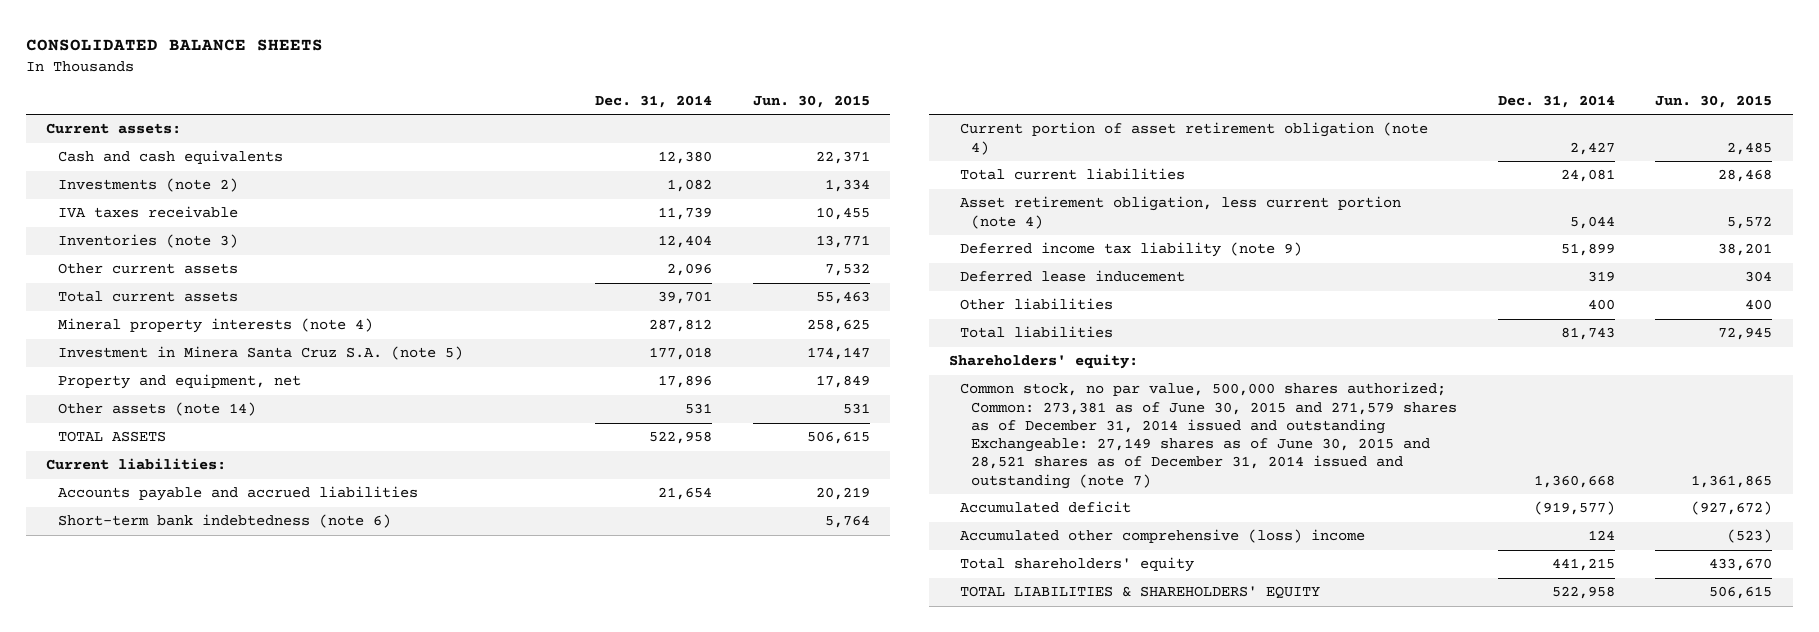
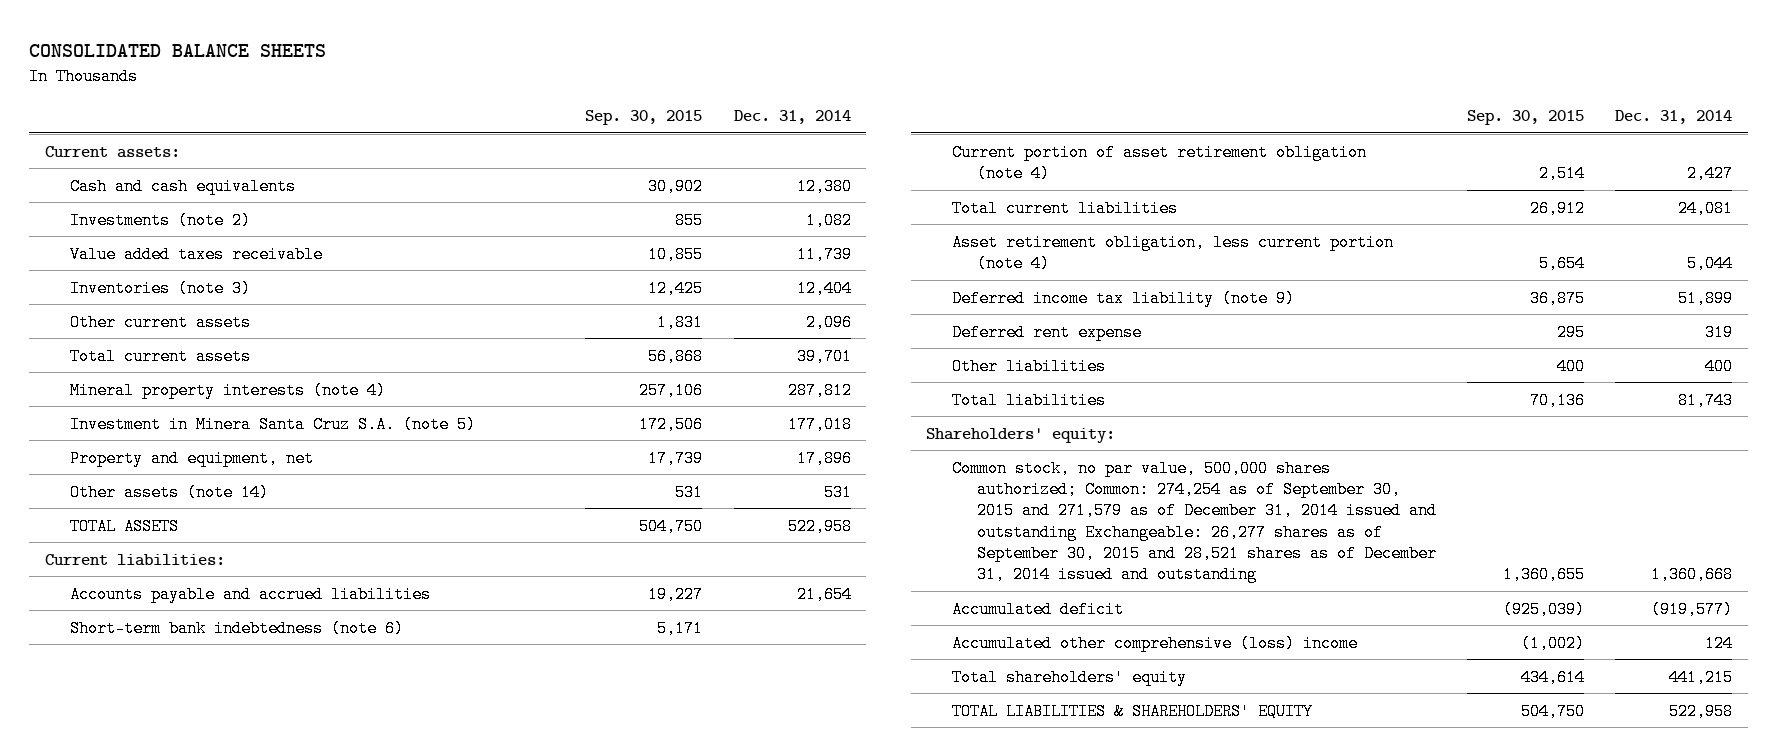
[752,94,870,108] Jun. 30, 2015 -> none
none -> [585,109,703,125] Sep. 30, 2015
[57,206,238,219] IVA taxes receivable -> [69,245,323,263] Value added taxes receivable
[960,270,1186,283] Deferred lease inducement -> [951,323,1142,341] Deferred rent expense
[960,382,1458,489] Common stock, no par value, 500,000 shares authorized; Common: 273,381 as of June 30, 2015 and 271,579 shares as of December 31, 2014 issued and outstanding Exchangeable: 27,149 shares as of June 30, 2015 and 28,521 shares as of December 31, 2014 issued and outstanding (note 7) -> [951,459,1437,584] Common stock, no par value, 500,000 shares authorized; Common: 274,254 as of September 30, 2015 and 271,579 as of December 31, 2014 issued and outstanding Exchangeable: 26,277 shares as of September 30, 2015 and 28,521 shares as of December 31, 2014 issued and outstanding

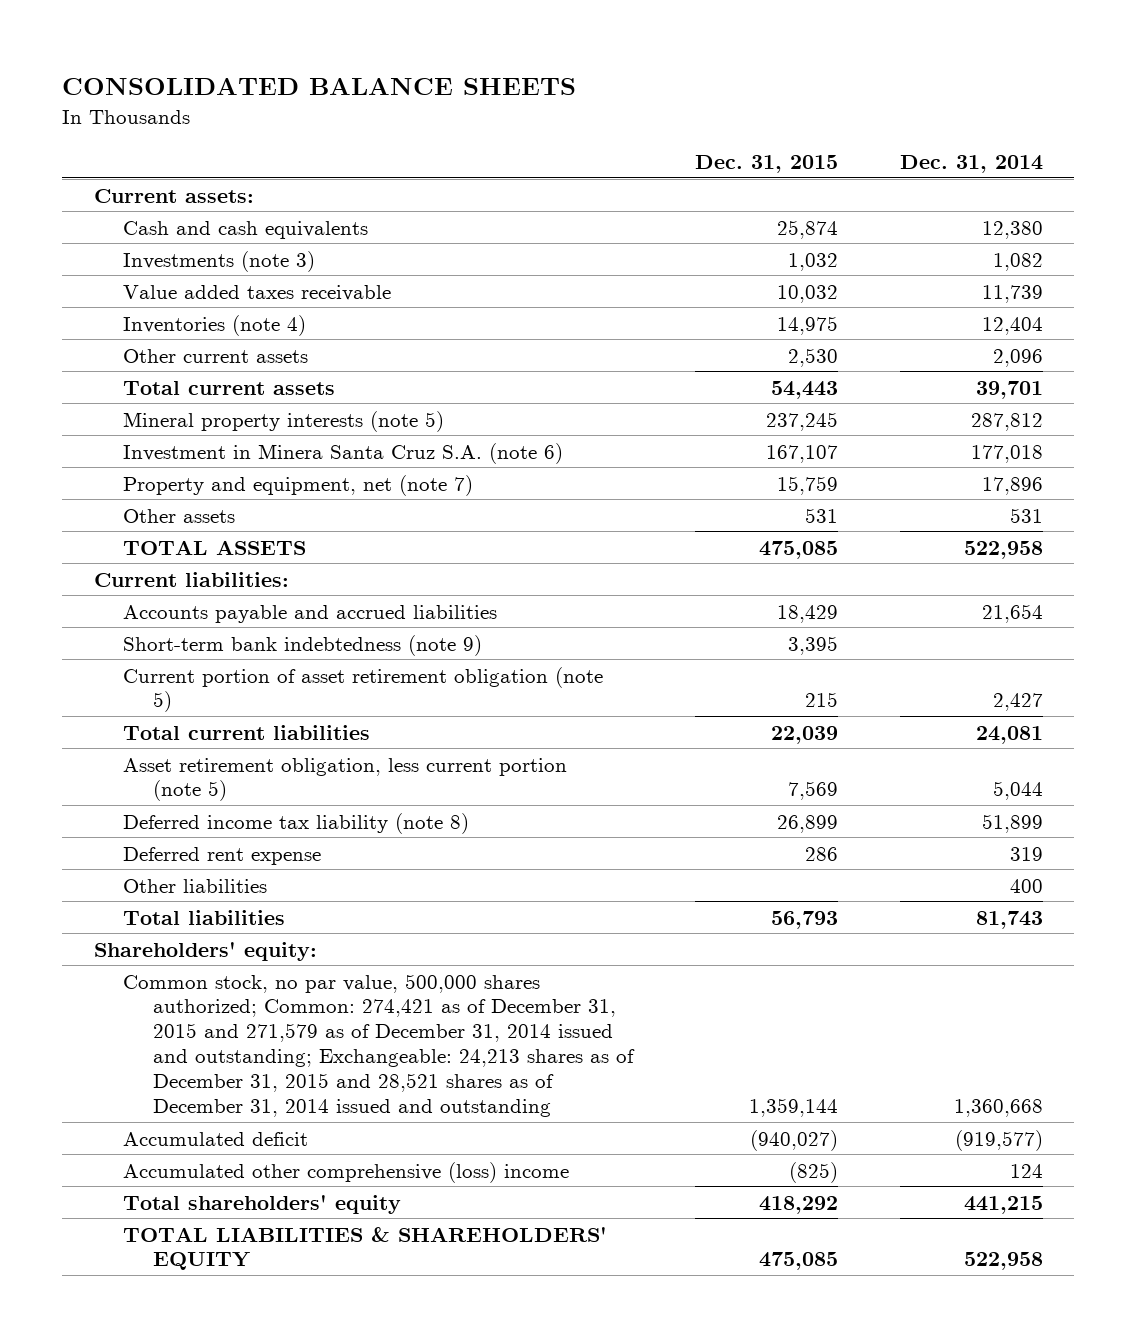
[585,109,703,125] Sep. 30, 2015 -> none
none -> [694,154,838,173] Dec. 31, 2015
[69,211,251,229] Investments (note 2) -> [123,250,316,272] Investments (note 3)
[69,279,251,297] Inventories (note 3) -> [123,314,307,336] Inventories (note 4)
[69,381,386,399] Mineral property interests (note 4) -> [123,410,445,432] Mineral property interests (note 5)
[69,415,476,433] Investment in Minera Santa Cruz S.A. (note 5) -> [123,442,564,464] Investment in Minera Santa Cruz S.A. (note 6)
[69,449,314,467] Property and equipment, net -> [123,474,474,496] Property and equipment, net (note 7)
[69,483,269,501] Other assets (note 14) -> [123,508,236,523] Other assets
[69,619,404,637] Short-term bank indebtedness (note 6) -> [123,634,483,656] Short-term bank indebtedness (note 9)
[951,143,1367,182] Current portion of asset retirement obligation (note 4) -> [123,666,604,713] Current portion of asset retirement obligation (note 5)
[951,233,1394,272] Asset retirement obligation, less current portion (note 4) -> [123,757,568,802] Asset retirement obligation, less current portion (note 5)
[951,289,1295,307] Deferred income tax liability (note 9) -> [123,812,470,834] Deferred income tax liability (note 8)
[951,459,1437,584] Common stock, no par value, 500,000 shares authorized; Common: 274,254 as of September 30, 2015 and 271,579 as of December 31, 2014 issued and outstanding Exchangeable: 26,277 shares as of September 30, 2015 and 28,521 shares as of December 31, 2014 issued and outstanding -> [123,973,635,1118] Common stock, no par value, 500,000 shares authorized; Common: 274,421 as of December 31, 2015 and 271,579 as of December 31, 2014 issued and outstanding; Exchangeable: 24,213 shares as of December 31, 2015 and 28,521 shares as of December 31, 2014 issued and outstanding

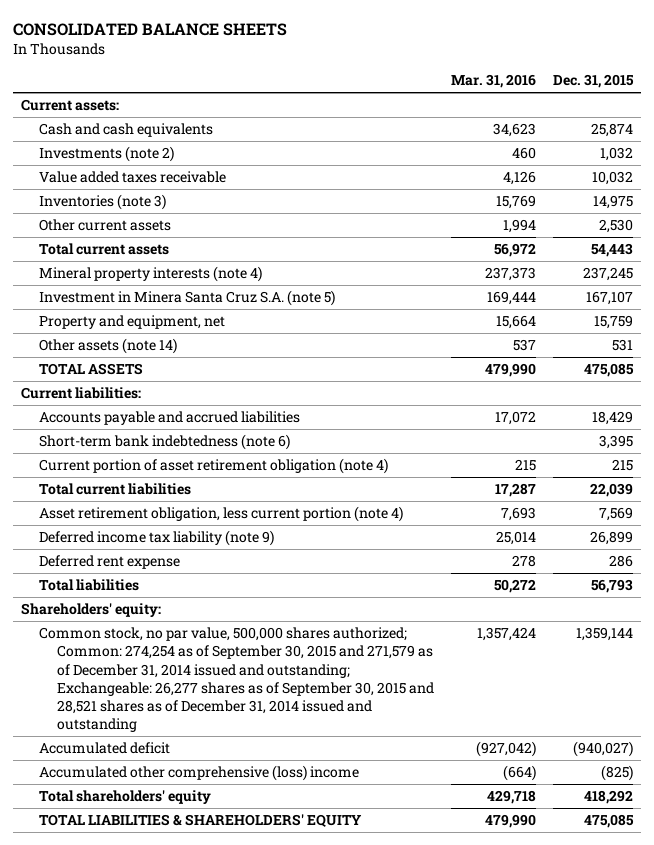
[899,154,1043,173] Dec. 31, 2014 -> none
none -> [450,74,536,89] Mar. 31, 2016
[123,250,316,272] Investments (note 3) -> [39,146,175,163] Investments (note 2)
[123,314,307,336] Inventories (note 4) -> [39,194,167,211] Inventories (note 3)
[123,410,445,432] Mineral property interests (note 5) -> [39,266,263,283] Mineral property interests (note 4)
[123,442,564,464] Investment in Minera Santa Cruz S.A. (note 6) -> [39,290,336,307] Investment in Minera Santa Cruz S.A. (note 5)
[123,474,474,496] Property and equipment, net (note 7) -> [39,315,226,330] Property and equipment, net
[123,508,236,523] Other assets -> [39,338,178,355] Other assets (note 14)
[123,634,483,656] Short-term bank indebtedness (note 9) -> [39,434,291,451] Short-term bank indebtedness (note 6)
[123,666,604,713] Current portion of asset retirement obligation (note 5) -> [39,458,389,475] Current portion of asset retirement obligation (note 4)
[123,757,568,802] Asset retirement obligation, less current portion (note 5) -> [39,506,404,523] Asset retirement obligation, less current portion (note 4)
[123,812,470,834] Deferred income tax liability (note 8) -> [39,530,275,547] Deferred income tax liability (note 9)
[123,878,268,893] Other liabilities -> none
[123,973,635,1118] Common stock, no par value, 500,000 shares authorized; Common: 274,421 as of December 31, 2015 and 271,579 as of December 31, 2014 issued and outstanding; Exchangeable: 24,213 shares as of December 31, 2015 and 28,521 shares as of December 31, 2014 issued and outstanding -> [39,627,434,732] Common stock, no par value, 500,000 shares authorized; Common: 274,254 as of September 30, 2015 and 271,579 as of December 31, 2014 issued and outstanding; Exchangeable: 26,277 shares as of September 30, 2015 and 28,521 shares as of December 31, 2014 issued and outstanding

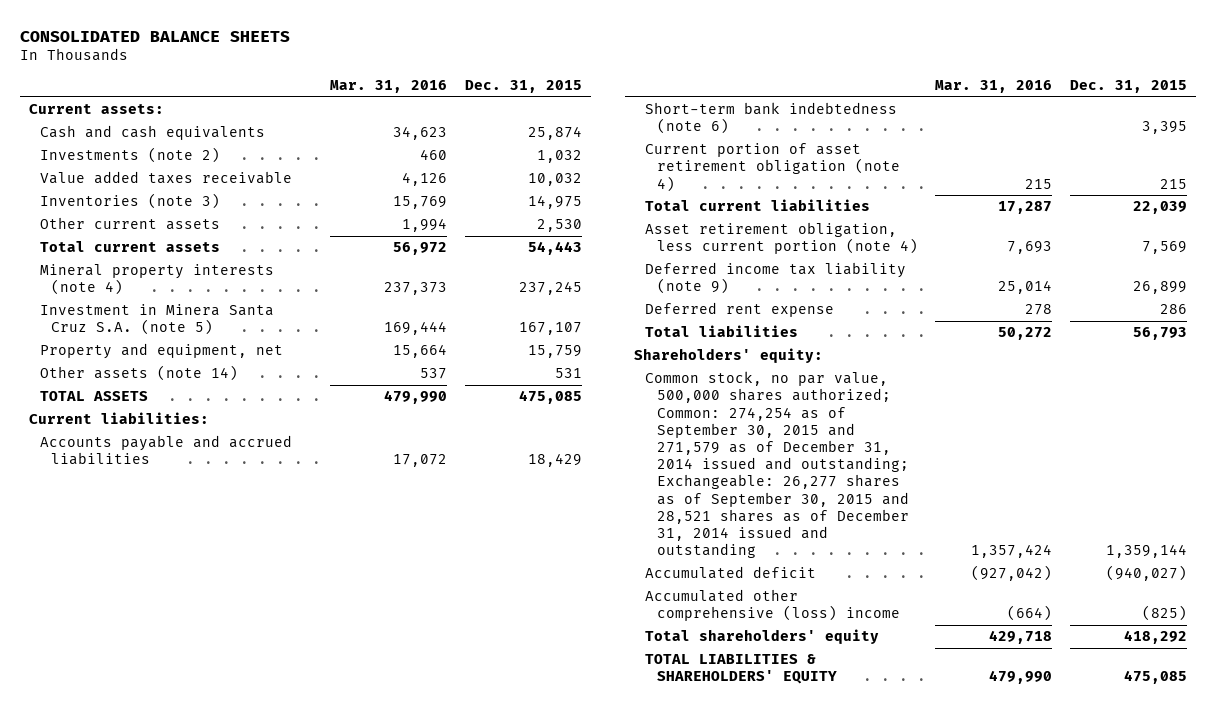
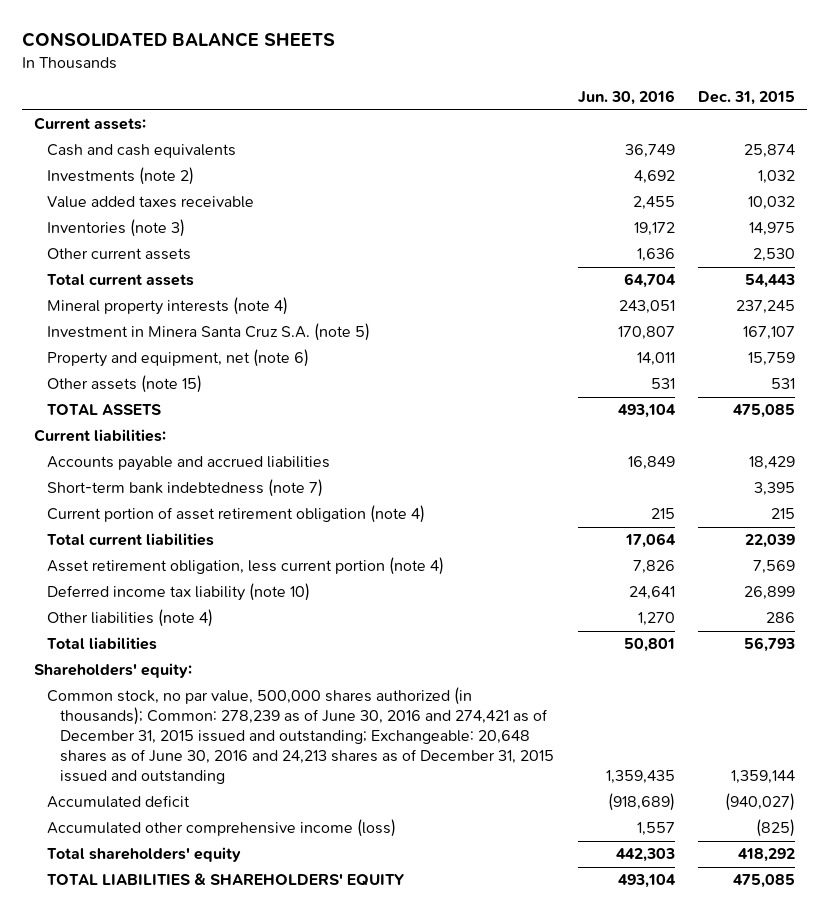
[330,80,448,94] Mar. 31, 2016 -> none
none -> [577,90,675,106] Jun. 30, 2016
[40,343,284,360] Property and equipment, net -> [46,349,309,368] Property and equipment, net (note 6)
[40,365,239,382] Other assets (note 14) -> [46,375,202,394] Other assets (note 15)
[645,102,898,135] Short-term bank indebtedness (note 6) -> [46,479,323,498] Short-term bank indebtedness (note 7)
[645,262,907,295] Deferred income tax liability (note 9) -> [46,583,310,602] Deferred income tax liability (note 10)
[645,302,835,318] Deferred rent expense -> [46,609,213,628] Other liabilities (note 4)
[645,371,909,559] Common stock, no par value, 500,000 shares authorized; Common: 274,254 as of September 30, 2015 and 271,579 as of December 31, 2014 issued and outstanding; Exchangeable: 26,277 shares as of September 30, 2015 and 28,521 shares as of December 31, 2014 issued and outstanding -> [46,687,555,785] Common stock, no par value, 500,000 shares authorized (in thousands); Common: 278,239 as of June 30, 2016 and 274,421 as of December 31, 2015 issued and outstanding; Exchangeable: 20,648 shares as of June 30, 2016 and 24,213 shares as of December 31, 2015 issued and outstanding
[645,589,900,622] Accumulated other comprehensive (loss) income -> [46,819,396,838] Accumulated other comprehensive income (loss)

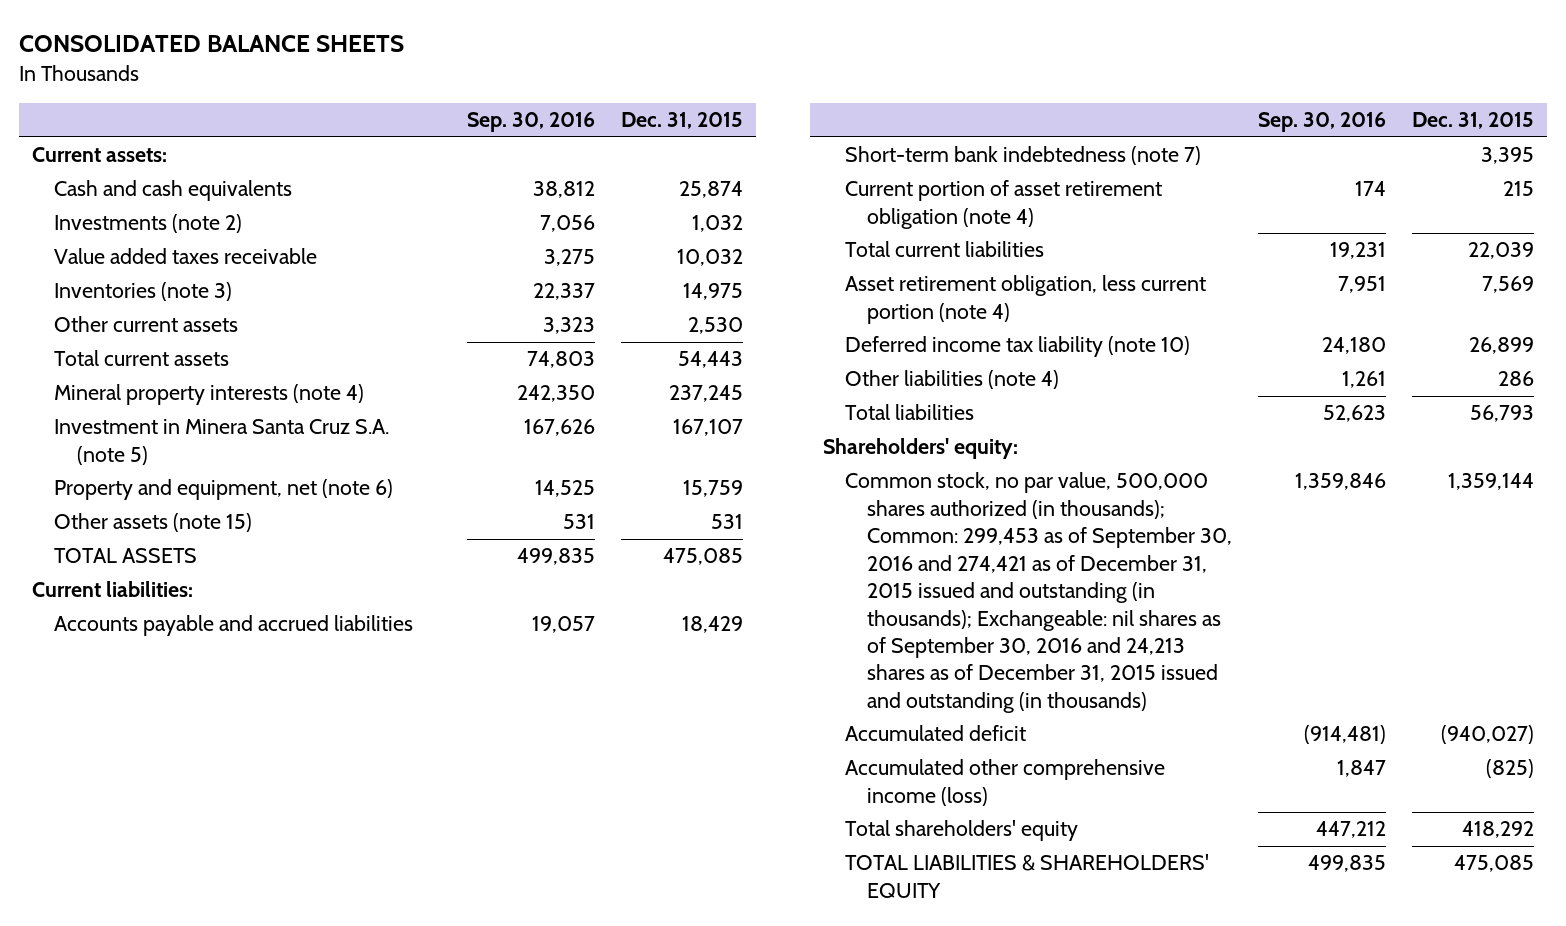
[577,90,675,106] Jun. 30, 2016 -> none
none -> [467,112,596,133] Sep. 30, 2016
[46,687,555,785] Common stock, no par value, 500,000 shares authorized (in thousands); Common: 278,239 as of June 30, 2016 and 274,421 as of December 31, 2015 issued and outstanding; Exchangeable: 20,648 shares as of June 30, 2016 and 24,213 shares as of December 31, 2015 issued and outstanding -> [844,472,1232,713] Common stock, no par value, 500,000 shares authorized (in thousands); Common: 299,453 as of September 30, 2016 and 274,421 as of December 31, 2015 issued and outstanding (in thousands); Exchangeable: nil shares as of September 30, 2016 and 24,213 shares as of December 31, 2015 issued and outstanding (in thousands)

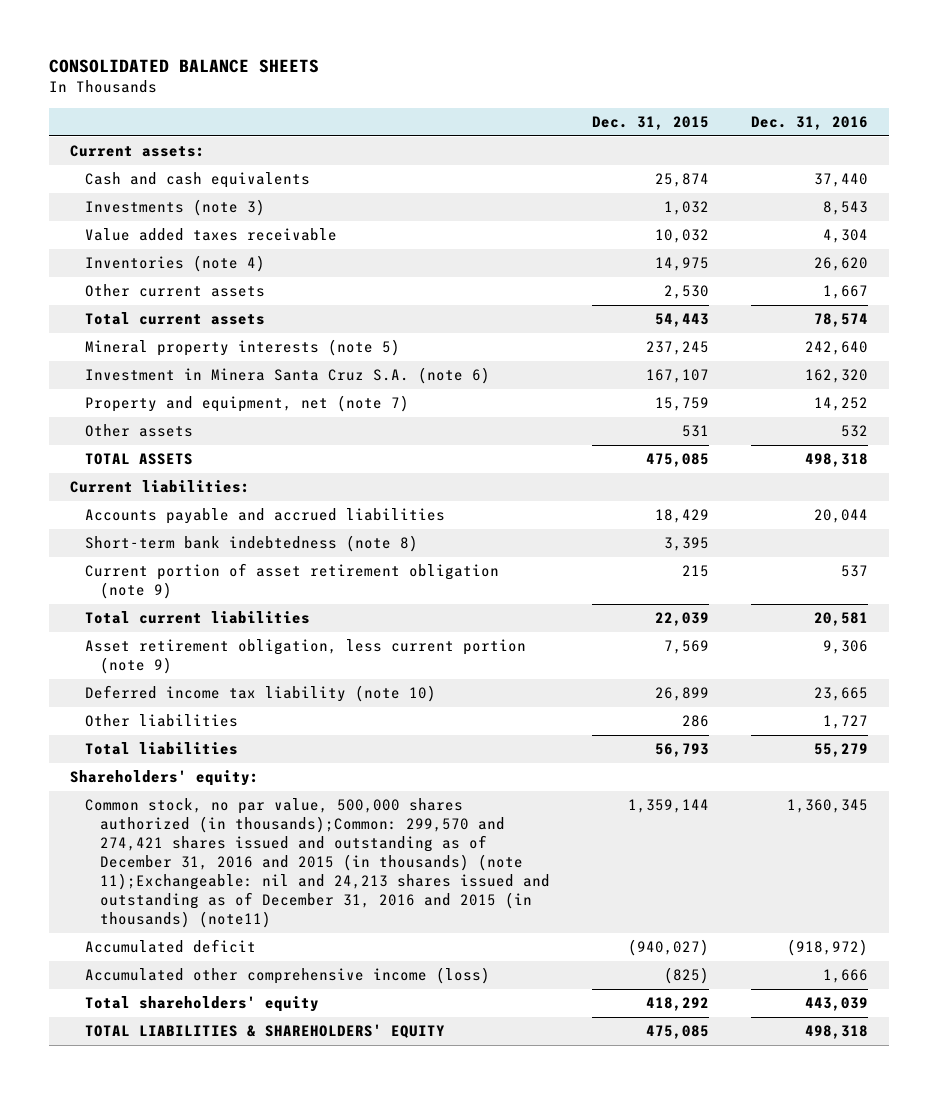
[467,112,596,133] Sep. 30, 2016 -> none
none -> [750,116,868,131] Dec. 31, 2016
[54,214,243,234] Investments (note 2) -> [84,199,265,217] Investments (note 3)
[54,282,233,302] Inventories (note 3) -> [84,255,265,273] Inventories (note 4)
[54,384,365,406] Mineral property interests (note 4) -> [84,339,400,357] Mineral property interests (note 5)
[54,419,390,465] Investment in Minera Santa Cruz S.A. (note 5) -> [84,367,490,385] Investment in Minera Santa Cruz S.A. (note 6)
[54,479,394,501] Property and equipment, net (note 6) -> [84,395,409,413] Property and equipment, net (note 7)
[54,513,253,533] Other assets (note 15) -> [84,424,193,438] Other assets
[844,146,1201,166] Short-term bank indebtedness (note 7) -> [84,535,418,553] Short-term bank indebtedness (note 8)
[844,180,1162,229] Current portion of asset retirement obligation (note 4) -> [84,563,499,600] Current portion of asset retirement obligation (note 9)
[844,275,1206,324] Asset retirement obligation, less current portion (note 4) -> [84,639,526,675] Asset retirement obligation, less current portion (note 9)
[844,370,1059,390] Other liabilities (note 4) -> [84,714,238,728] Other liabilities
[844,472,1232,713] Common stock, no par value, 500,000 shares authorized (in thousands); Common: 299,453 as of September 30, 2016 and 274,421 as of December 31, 2015 issued and outstanding (in thousands); Exchangeable: nil shares as of September 30, 2016 and 24,213 shares as of December 31, 2015 issued and outstanding (in thousands) -> [84,798,550,929] Common stock, no par value, 500,000 shares authorized (in thousands);Common: 299,570 and 274,421 shares issued and outstanding as of December 31, 2016 and 2015 (in thousands) (note 11);Exchangeable: nil and 24,213 shares issued and outstanding as of December 31, 2016 and 2015 (in thousands) (note11)

